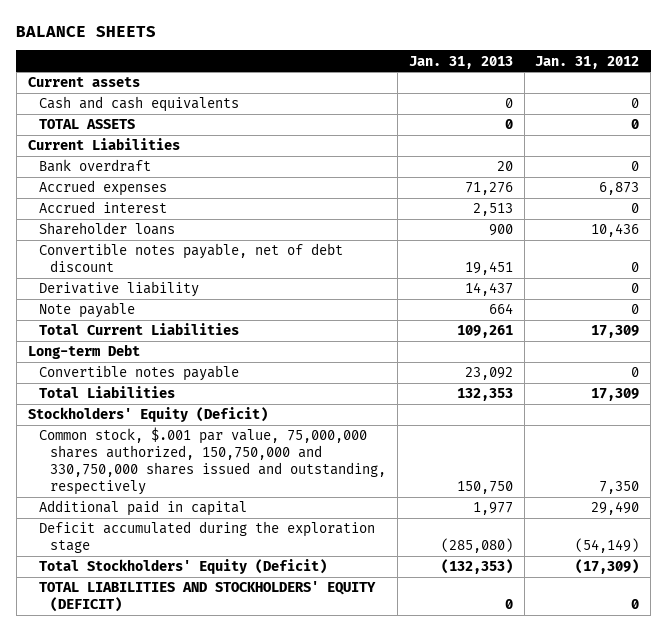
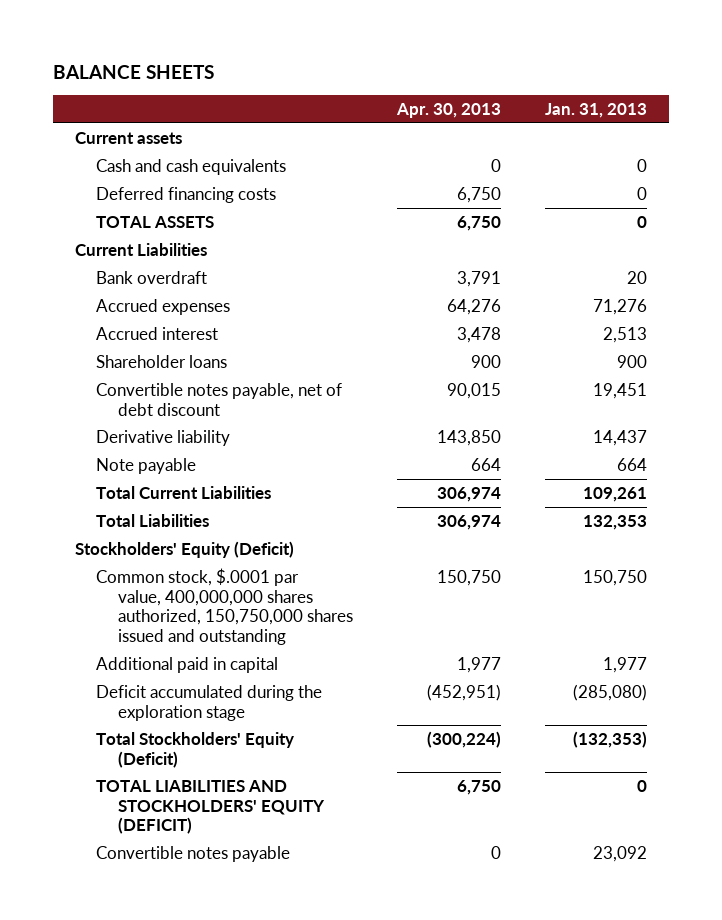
[535,55,640,69] Jan. 31, 2012 -> none
none -> [396,103,502,119] Apr. 30, 2013
none -> [96,186,277,203] Deferred financing costs
[27,344,140,360] Long-term Debt -> none
[38,427,387,495] Common stock, $.001 par value, 75,000,000 shares authorized, 150,750,000 and 330,750,000 shares issued and outstanding, respectively -> [96,567,353,645] Common stock, $.0001 par value, 400,000,000 shares authorized, 150,750,000 shares issued and outstanding
[38,365,239,382] Convertible notes payable -> [96,845,291,862] Convertible notes payable

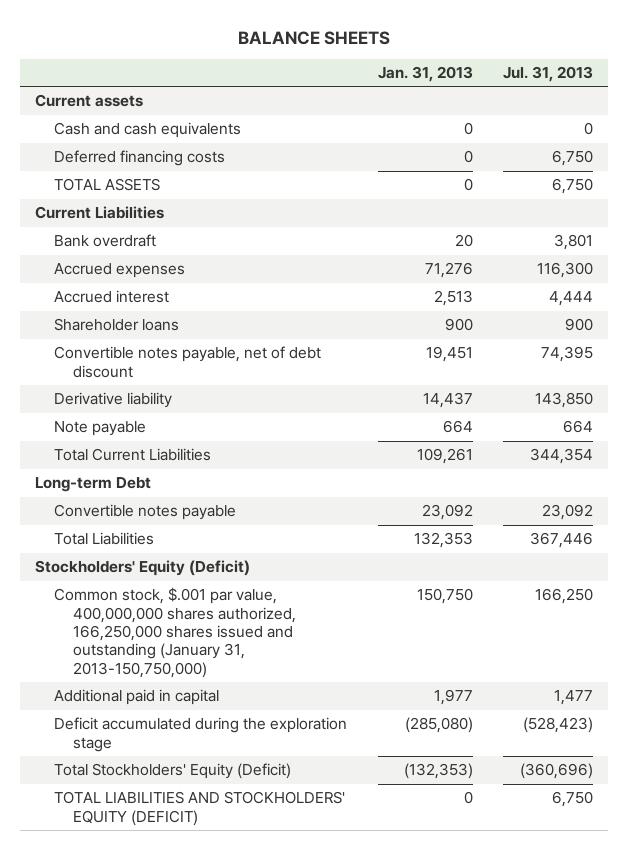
[396,103,502,119] Apr. 30, 2013 -> none
none -> [503,66,594,83] Jul. 31, 2013
none -> [35,477,152,493] Long-term Debt
[96,845,291,862] Convertible notes payable -> [54,504,237,521] Convertible notes payable
[96,567,353,645] Common stock, $.0001 par value, 400,000,000 shares authorized, 150,750,000 shares issued and outstanding -> [54,587,297,678] Common stock, $.001 par value, 400,000,000 shares authorized, 166,250,000 shares issued and outstanding (January 31, 2013-150,750,000)

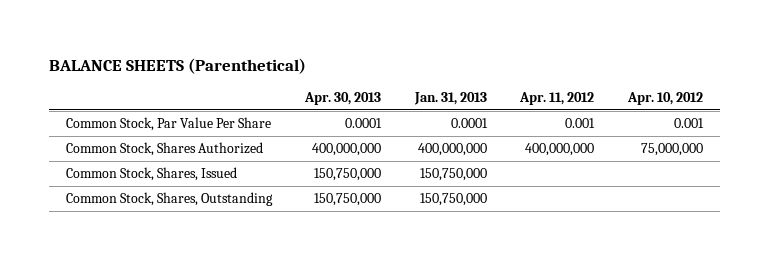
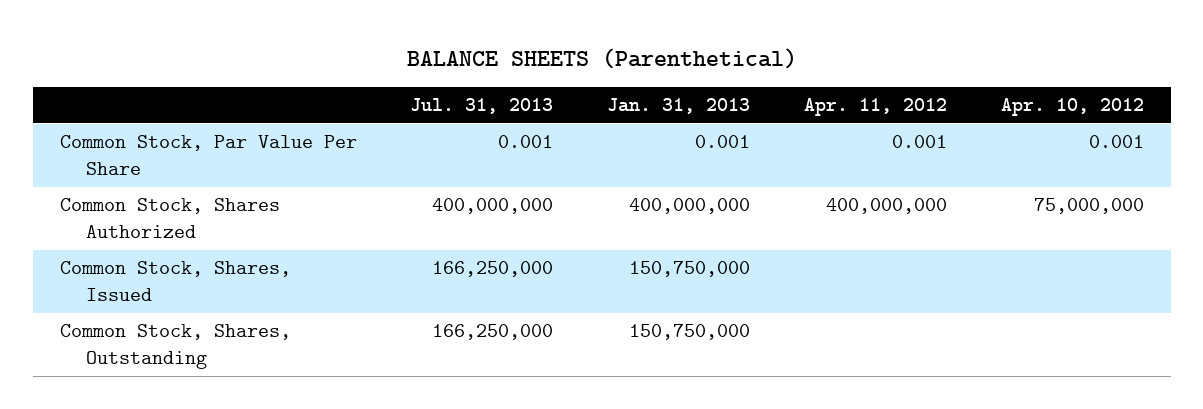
[304,92,382,106] Apr. 30, 2013 -> none
none -> [410,98,554,115] Jul. 31, 2013
[450,118,488,129] 0.0001 -> [695,135,751,149] 0.001

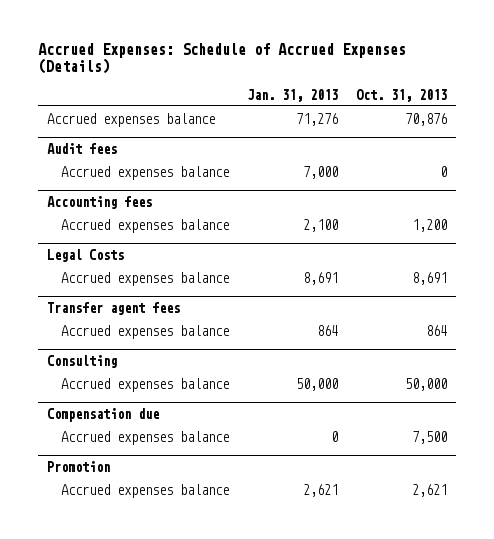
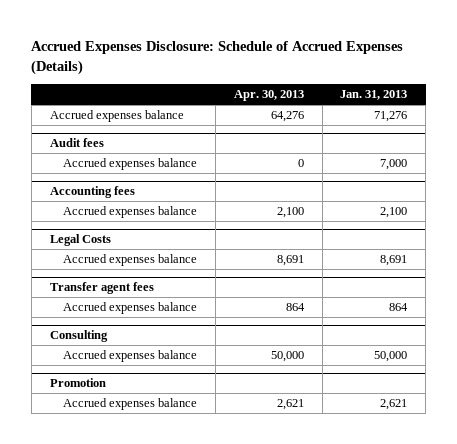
[37,42,406,74] Accrued Expenses: Schedule of Accrued Expenses (Details) -> [31,41,404,76] Accrued Expenses Disclosure: Schedule of Accrued Expenses (Details)
[356,88,448,102] Oct. 31, 2013 -> none
none -> [233,90,304,102] Apr. 30, 2013
[46,407,159,422] Compensation due -> none
[61,430,230,445] Accrued expenses balance -> none

